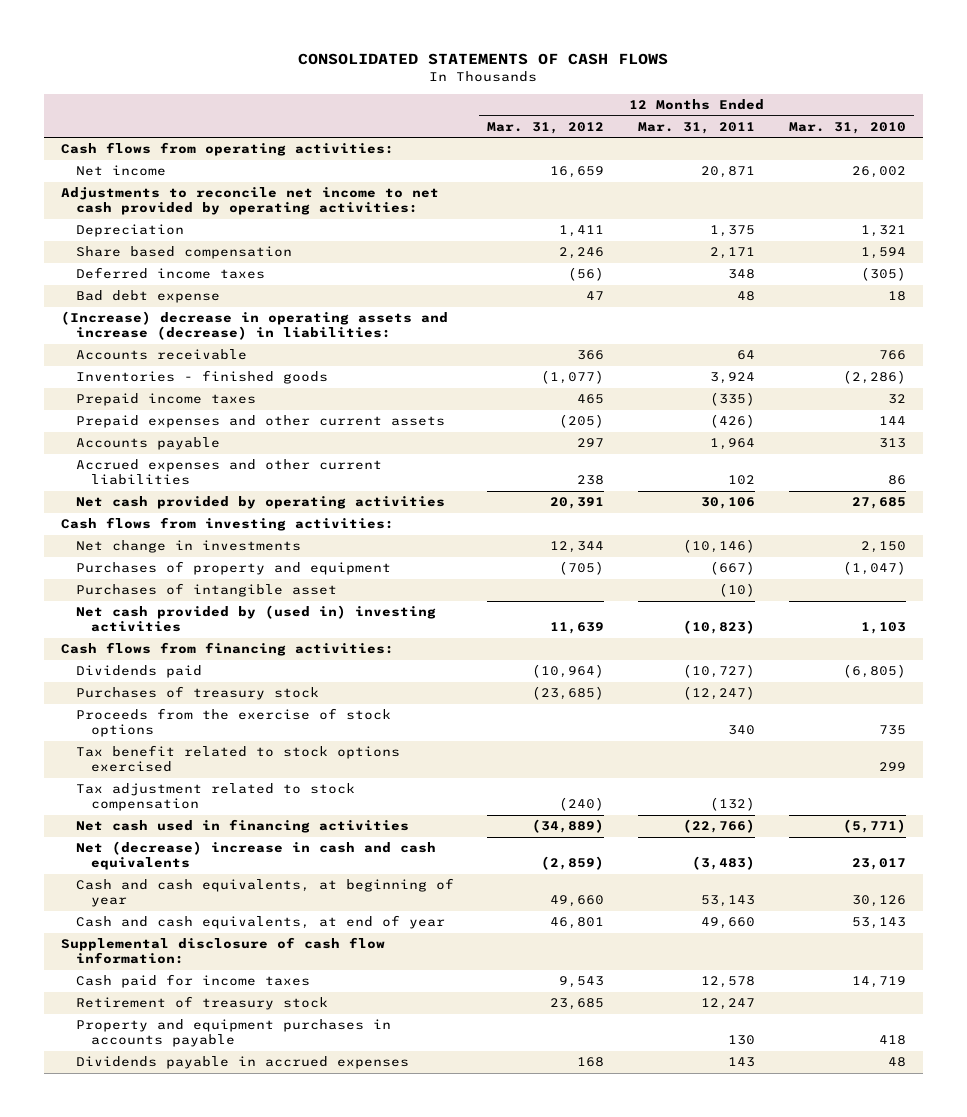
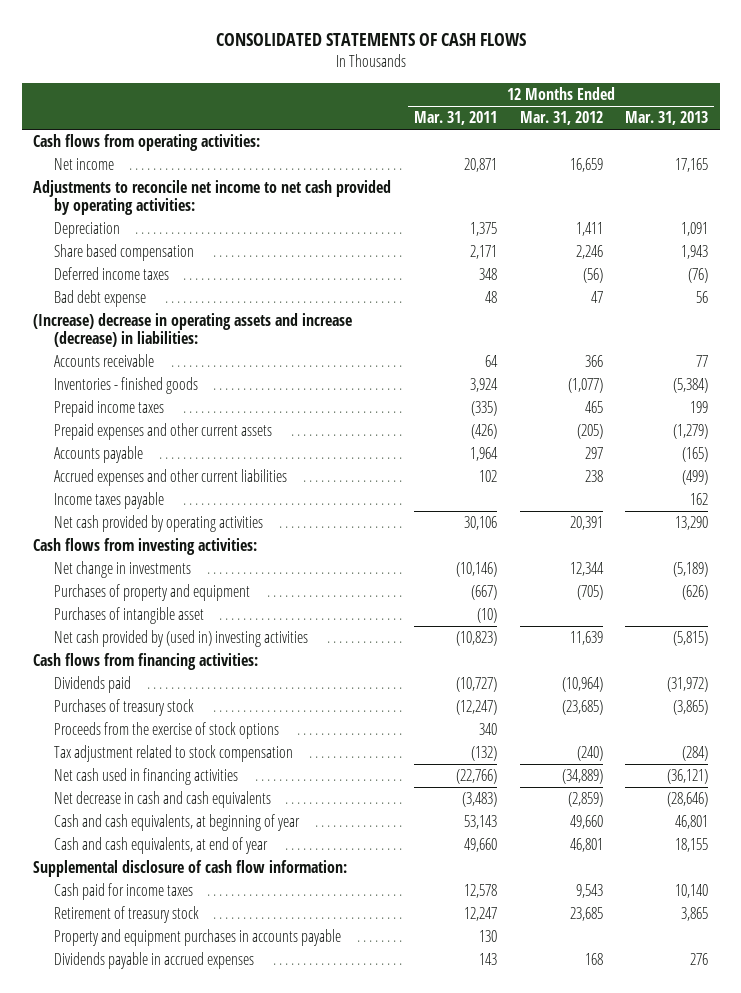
[788,121,906,134] Mar. 31, 2010 -> none
none -> [625,111,709,126] Mar. 31, 2013
none -> [53,492,164,510] Income taxes payable
[75,745,400,773] Tax benefit related to stock options exercised -> none
[75,841,436,871] Net (decrease) increase in cash and cash equivalents -> [53,791,271,809] Net decrease in cash and cash equivalents

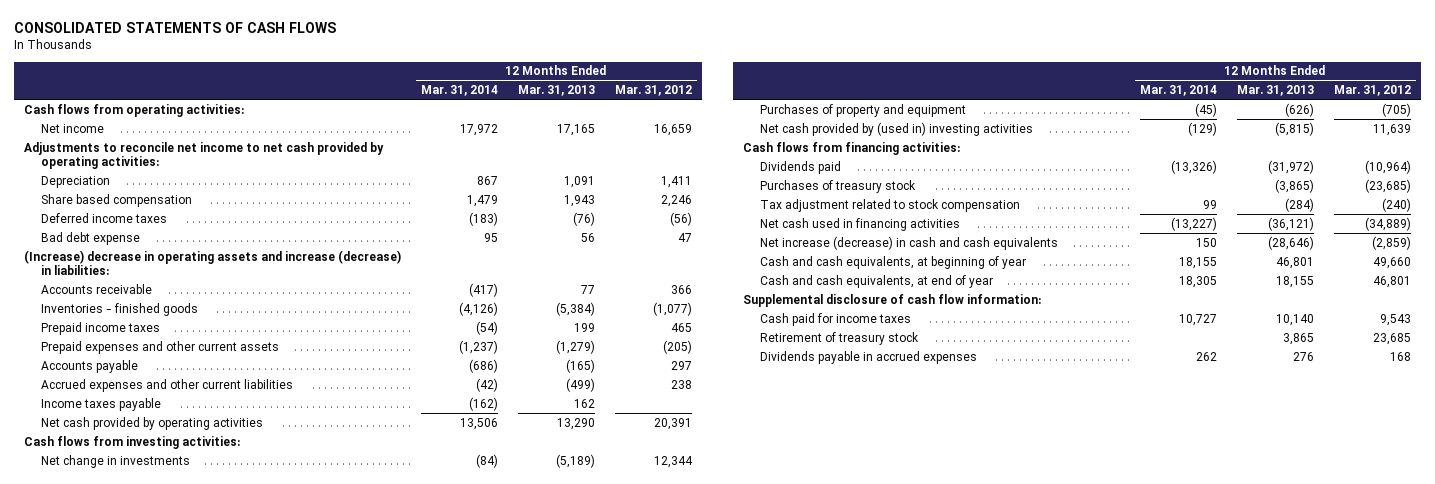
[413,111,497,126] Mar. 31, 2011 -> none
none -> [420,85,498,97] Mar. 31, 2014
[53,607,204,625] Purchases of intangible asset -> none
[53,722,279,740] Proceeds from the exercise of stock options -> none
[53,791,271,809] Net decrease in cash and cash equivalents -> [759,235,1058,250] Net increase (decrease) in cash and cash equivalents
[53,929,341,947] Property and equipment purchases in accounts payable -> none

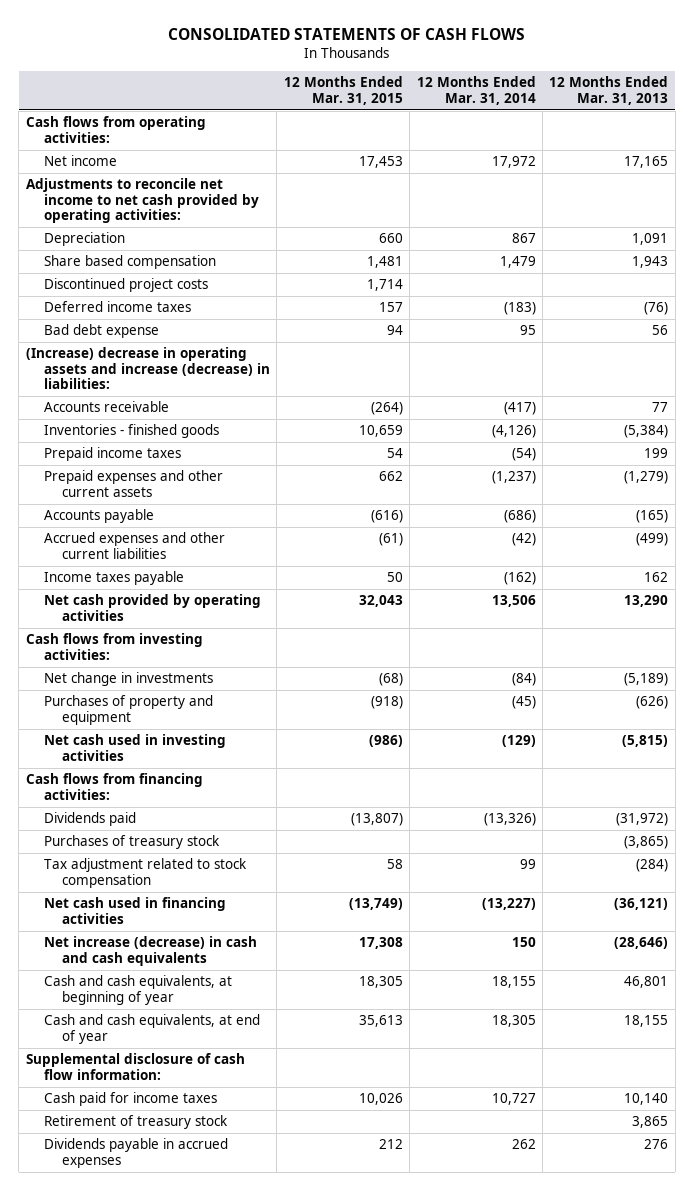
[614,85,692,97] Mar. 31, 2012 -> none
none -> [283,76,403,105] 12 Months Ended Mar. 31, 2015
none -> [43,278,208,293] Discontinued project costs
[759,121,1033,136] Net cash provided by (used in) investing activities -> [43,734,226,761] Net cash used in investing activities

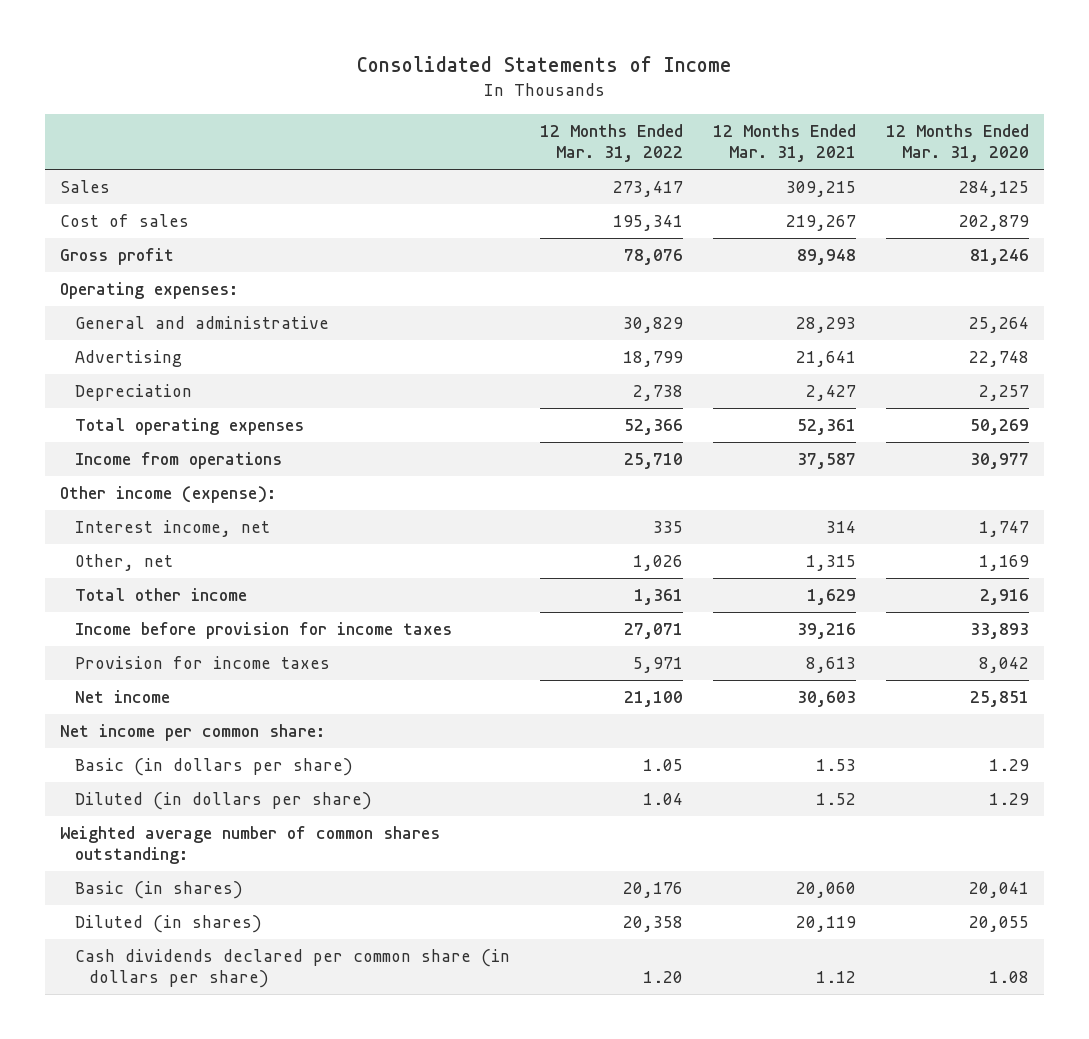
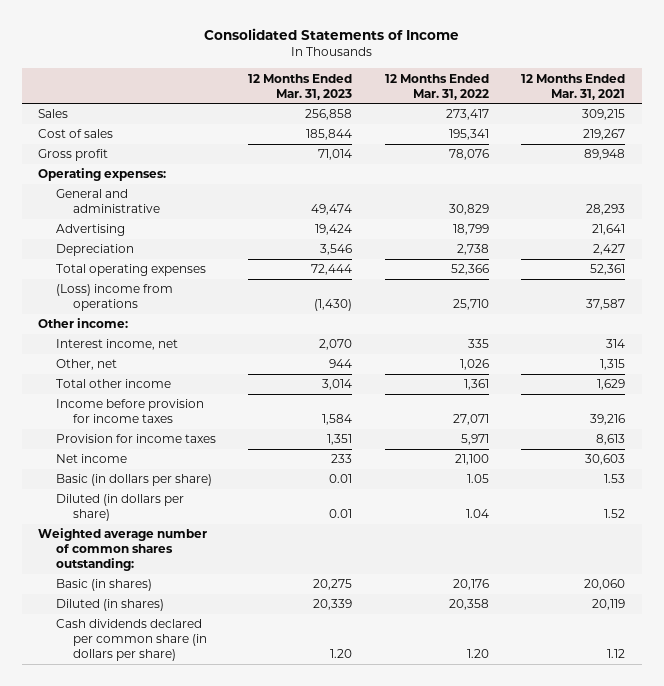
[886,124,1030,163] 12 Months Ended Mar. 31, 2020 -> none
none -> [248,73,353,100] 12 Months Ended Mar. 31, 2023
[74,452,282,470] Income from operations -> [55,284,173,312] (Loss) income from operations
[60,486,277,504] Other income (expense): -> [38,318,129,329] Other income:
[60,724,326,742] Net income per common share: -> none

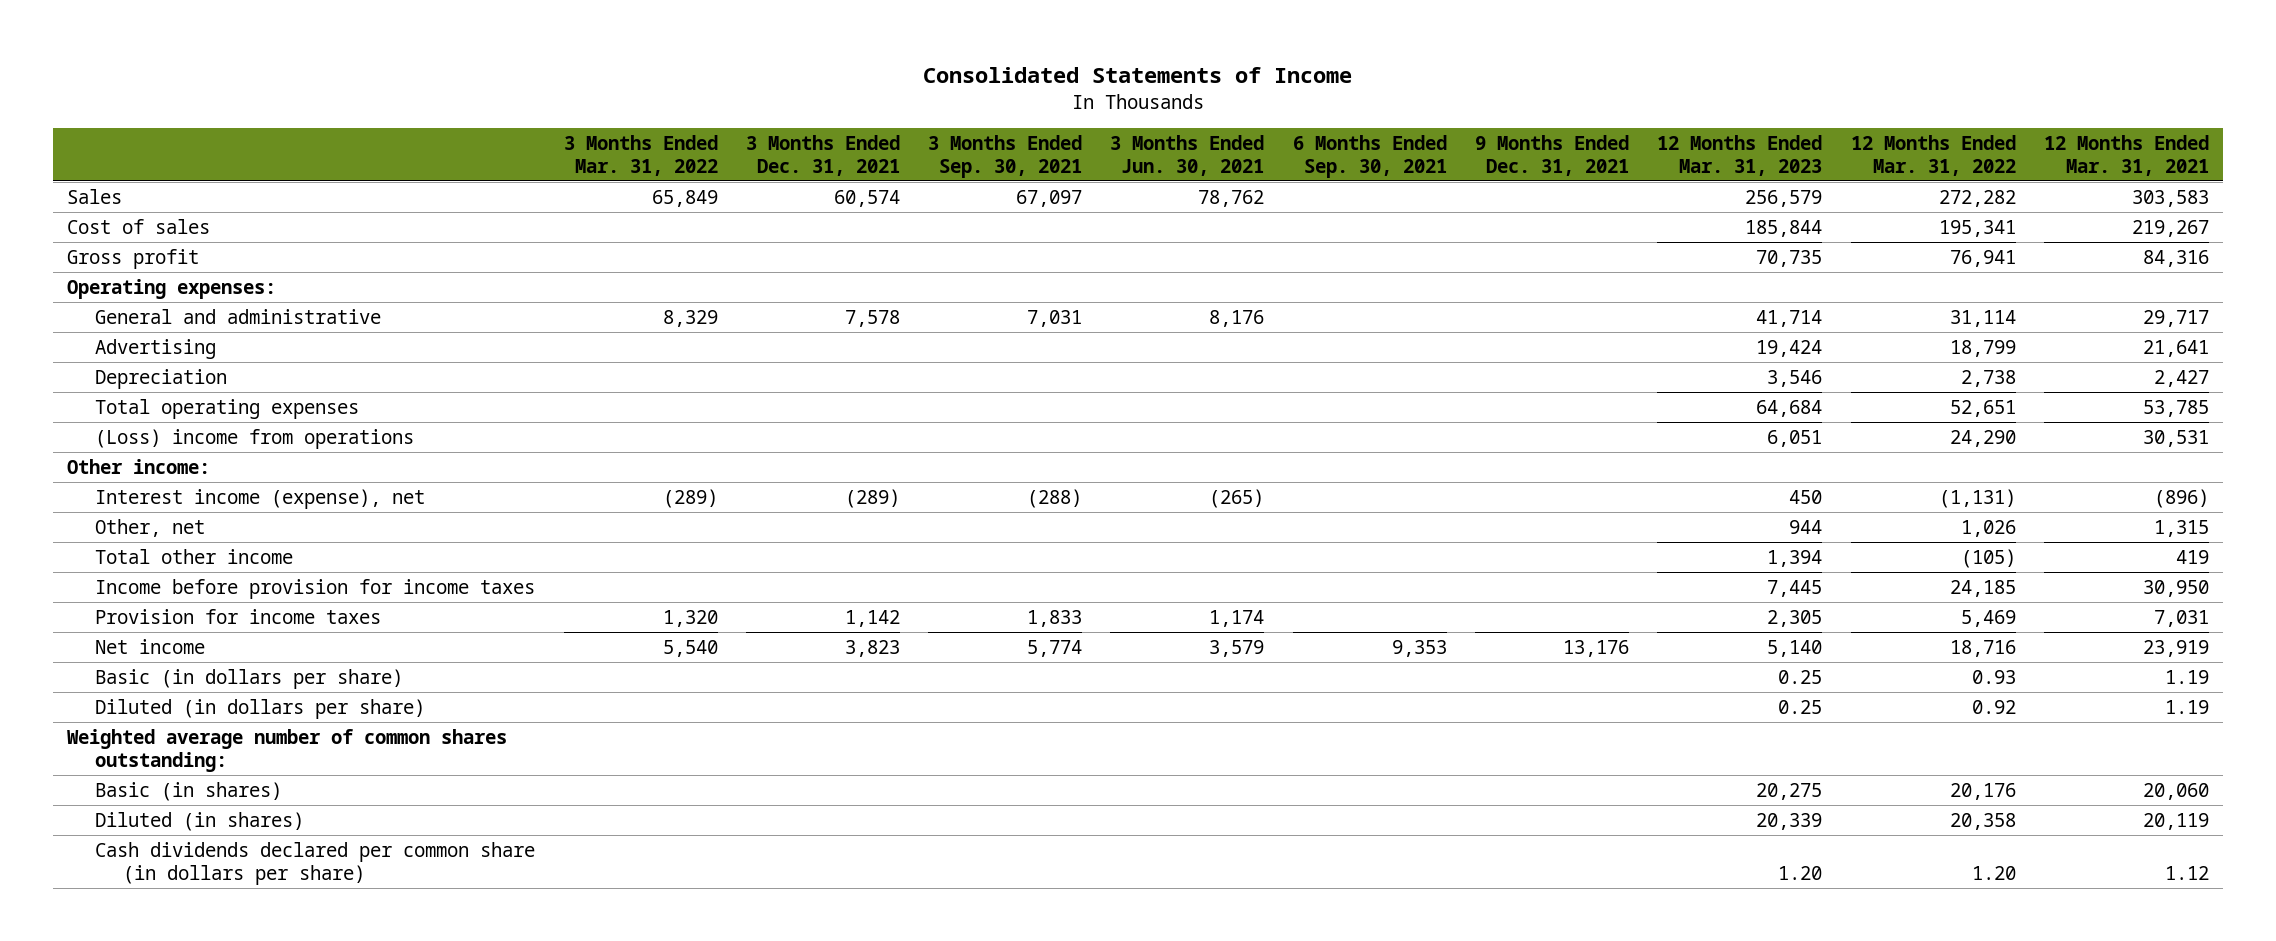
none -> [563,134,718,176] 3 Months Ended Mar. 31, 2022
none -> [745,134,900,176] 3 Months Ended Dec. 31, 2021
none -> [928,134,1083,178] 3 Months Ended Sep. 30, 2021
none -> [1110,134,1265,176] 3 Months Ended Jun. 30, 2021
none -> [1292,134,1447,178] 6 Months Ended Sep. 30, 2021
none -> [1475,134,1630,176] 9 Months Ended Dec. 31, 2021
[305,109,353,121] 256,858 -> [1745,189,1823,207] 256,579
[445,109,489,121] 273,417 -> [1938,189,2016,207] 272,282
[582,109,626,121] 309,215 -> [2131,189,2209,207] 303,583
[318,149,353,161] 71,014 -> [1756,249,1823,267] 70,735
[448,149,489,161] 78,076 -> [1949,249,2016,267] 76,941
[584,149,626,161] 89,948 -> [2142,249,2209,267] 84,316
[311,204,353,216] 49,474 -> [1756,309,1823,327] 41,714
[448,204,489,216] 30,829 -> [1949,309,2016,327] 31,114
[586,204,626,216] 28,293 -> [2142,309,2209,327] 29,717
[311,264,353,276] 72,444 -> [1756,399,1823,417] 64,684
[450,264,489,276] 52,366 -> [1949,399,2016,417] 52,651
[590,264,626,276] 52,361 -> [2142,399,2209,417] 53,785
[314,299,353,312] (1,430) -> [1767,429,1823,447] 6,051
[452,299,489,311] 25,710 -> [1949,429,2016,447] 24,290
[586,299,626,311] 37,587 -> [2142,429,2209,447] 30,531
[55,339,178,351] Interest income, net -> [95,488,426,509] Interest income (expense), net
[319,339,353,351] 2,070 -> [1789,489,1823,504] 450
[467,339,489,349] 335 -> [1938,488,2016,508] (1,131)
[606,339,626,349] 314 -> [2153,488,2209,508] (896)
[322,379,353,391] 3,014 -> [1767,549,1823,567] 1,394
[463,379,489,391] 1,361 -> [1960,548,2016,568] (105)
[597,379,626,391] 1,629 -> [2175,549,2209,564] 419
[322,414,353,426] 1,584 -> [1767,579,1823,597] 7,445
[452,414,489,426] 27,071 -> [1949,579,2016,597] 24,185
[590,414,626,426] 39,216 -> [2142,579,2209,597] 30,950
[327,434,353,446] 1,351 -> [1767,609,1823,627] 2,305
[460,434,489,446] 5,971 -> [1960,609,2016,627] 5,469
[596,434,626,446] 8,613 -> [2153,609,2209,627] 7,031
[331,454,353,464] 233 -> [1767,639,1823,657] 5,140
[454,454,489,466] 21,100 -> [1949,639,2016,657] 18,716
[585,454,626,466] 30,603 -> [2142,639,2209,657] 23,919
[329,474,353,484] 0.01 -> [1778,669,1823,684] 0.25
[466,474,489,484] 1.05 -> [1971,669,2016,684] 0.93
[604,474,626,484] 1.53 -> [2164,669,2209,684] 1.19
[329,509,353,519] 0.01 -> [1778,699,1823,714] 0.25
[465,509,489,519] 1.04 -> [1971,699,2016,714] 0.92
[604,509,626,519] 1.52 -> [2164,699,2209,714] 1.19

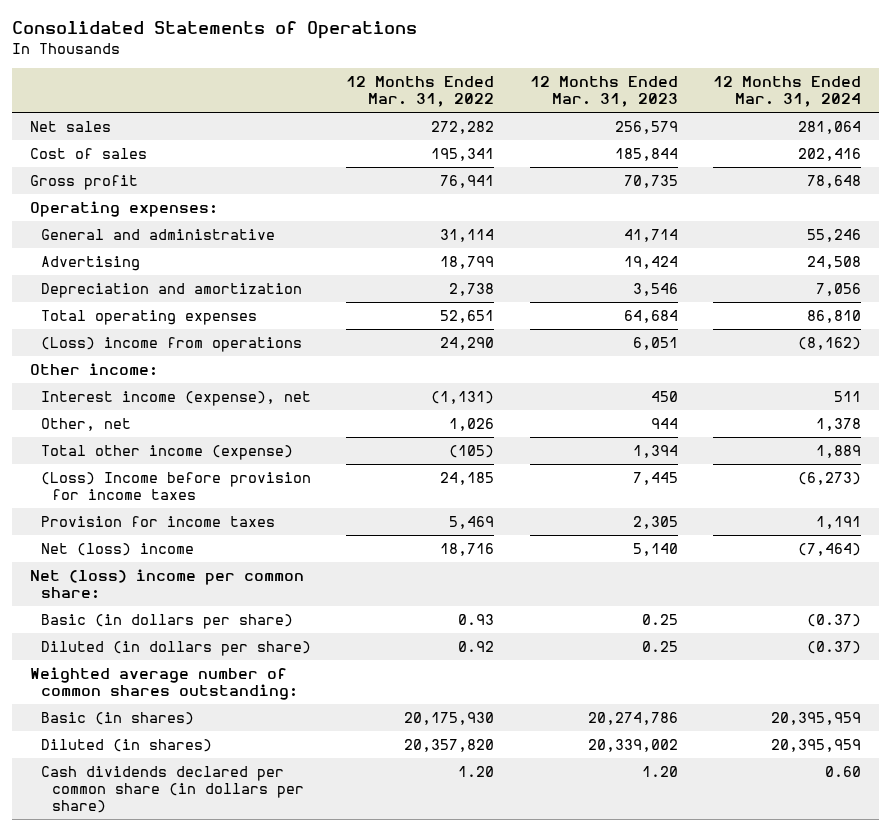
[923,66,1353,83] Consolidated Statements of Income -> [12,21,418,40] Consolidated Statements of Operations
[563,134,718,176] 3 Months Ended Mar. 31, 2022 -> none
[745,134,900,176] 3 Months Ended Dec. 31, 2021 -> none
[928,134,1083,178] 3 Months Ended Sep. 30, 2021 -> none
[1110,134,1265,176] 3 Months Ended Jun. 30, 2021 -> none
[1292,134,1447,178] 6 Months Ended Sep. 30, 2021 -> none
[1475,134,1630,176] 9 Months Ended Dec. 31, 2021 -> none
[2043,134,2209,176] 12 Months Ended Mar. 31, 2021 -> none
none -> [713,76,862,108] 12 Months Ended Mar. 31, 2024
[67,188,123,204] Sales -> [29,121,111,133] Net sales
[95,368,228,389] Depreciation -> [40,283,302,299] Depreciation and amortization
[95,548,294,564] Total other income -> [40,445,293,461] Total other income (expense)
[95,578,536,599] Income before provision for income taxes -> [40,472,311,501] (Loss) Income before provision for income taxes
[95,638,206,654] Net income -> [40,543,194,557] Net (loss) income
none -> [29,569,304,600] Net (loss) income per common share:
[1756,782,1823,800] 20,275 -> [587,712,678,726] 20,274,786
[1949,782,2016,800] 20,176 -> [404,712,495,726] 20,175,930
[1756,812,1823,830] 20,339 -> [587,739,678,753] 20,339,002
[1949,812,2016,830] 20,358 -> [404,739,495,753] 20,357,820

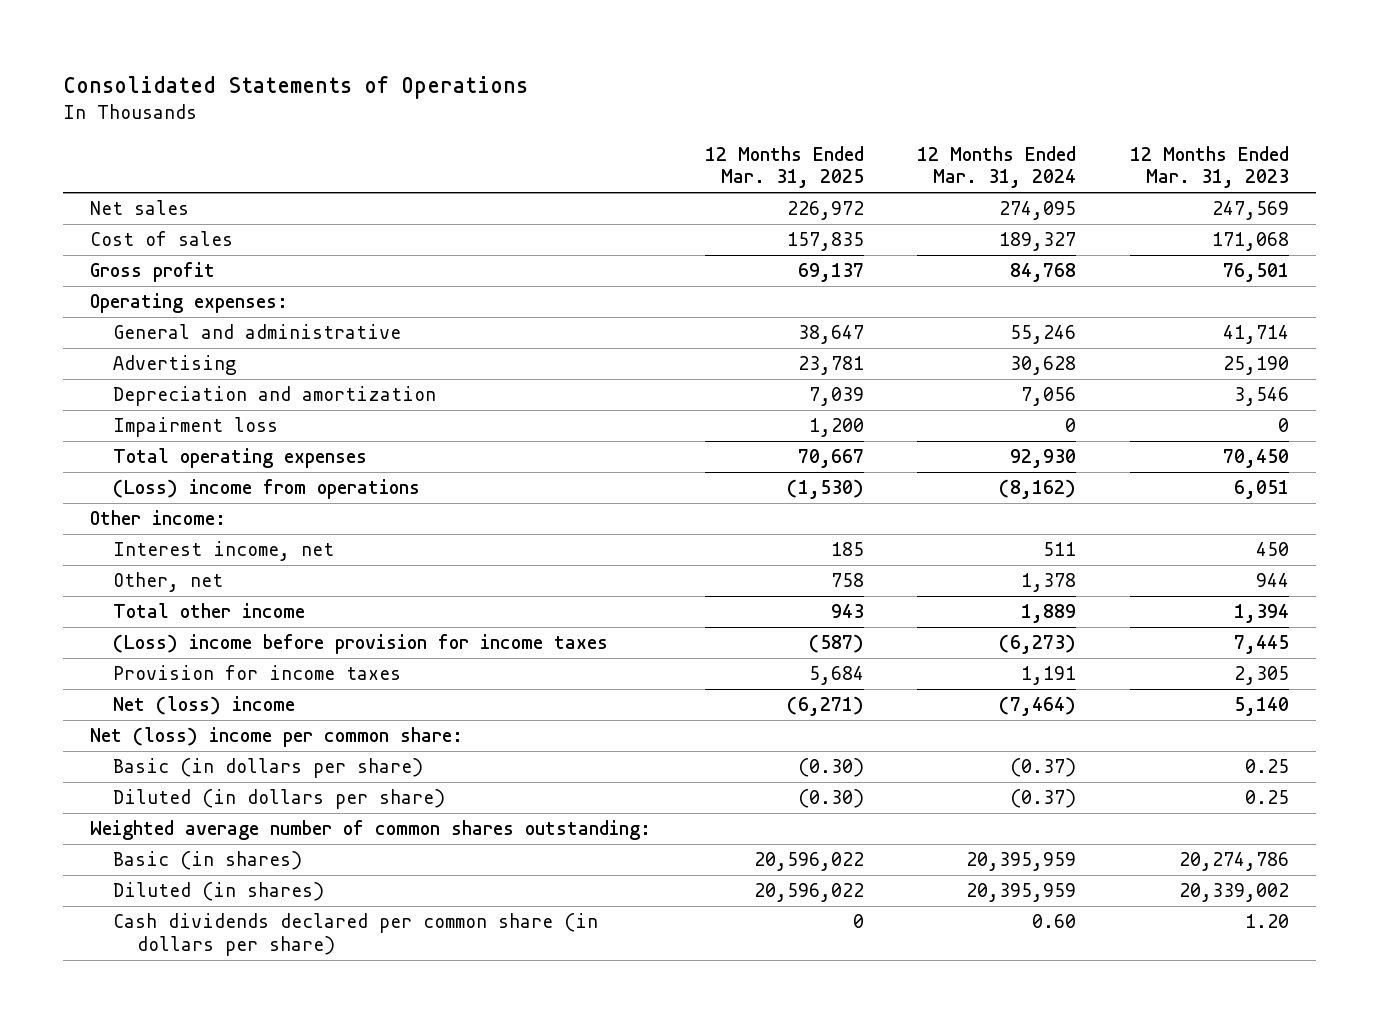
[346,76,495,108] 12 Months Ended Mar. 31, 2022 -> none
none -> [704,145,864,189] 12 Months Ended Mar. 31, 2025
[614,121,678,135] 256,579 -> [1212,201,1290,221] 247,569
[798,121,862,135] 281,064 -> [999,201,1077,221] 274,095
[614,148,678,162] 185,844 -> [1212,232,1290,252] 171,068
[798,148,862,162] 202,416 -> [999,232,1077,252] 189,327
[623,175,678,189] 70,735 -> [1223,263,1290,283] 76,501
[807,175,862,189] 78,648 -> [1010,263,1077,283] 84,768
[623,256,678,270] 19,424 -> [1223,356,1290,376] 25,190
[807,256,862,270] 24,508 -> [1010,356,1077,376] 30,628
none -> [113,417,279,438] Impairment loss
[623,310,678,324] 64,684 -> [1223,449,1290,469] 70,450
[807,310,862,324] 86,810 -> [1010,449,1077,469] 92,930
[40,391,311,407] Interest income (expense), net -> [113,541,335,562] Interest income, net
[40,445,293,461] Total other income (expense) -> [113,603,306,619] Total other income
[40,472,311,501] (Loss) Income before provision for income taxes -> [113,634,609,655] (Loss) income before provision for income taxes

